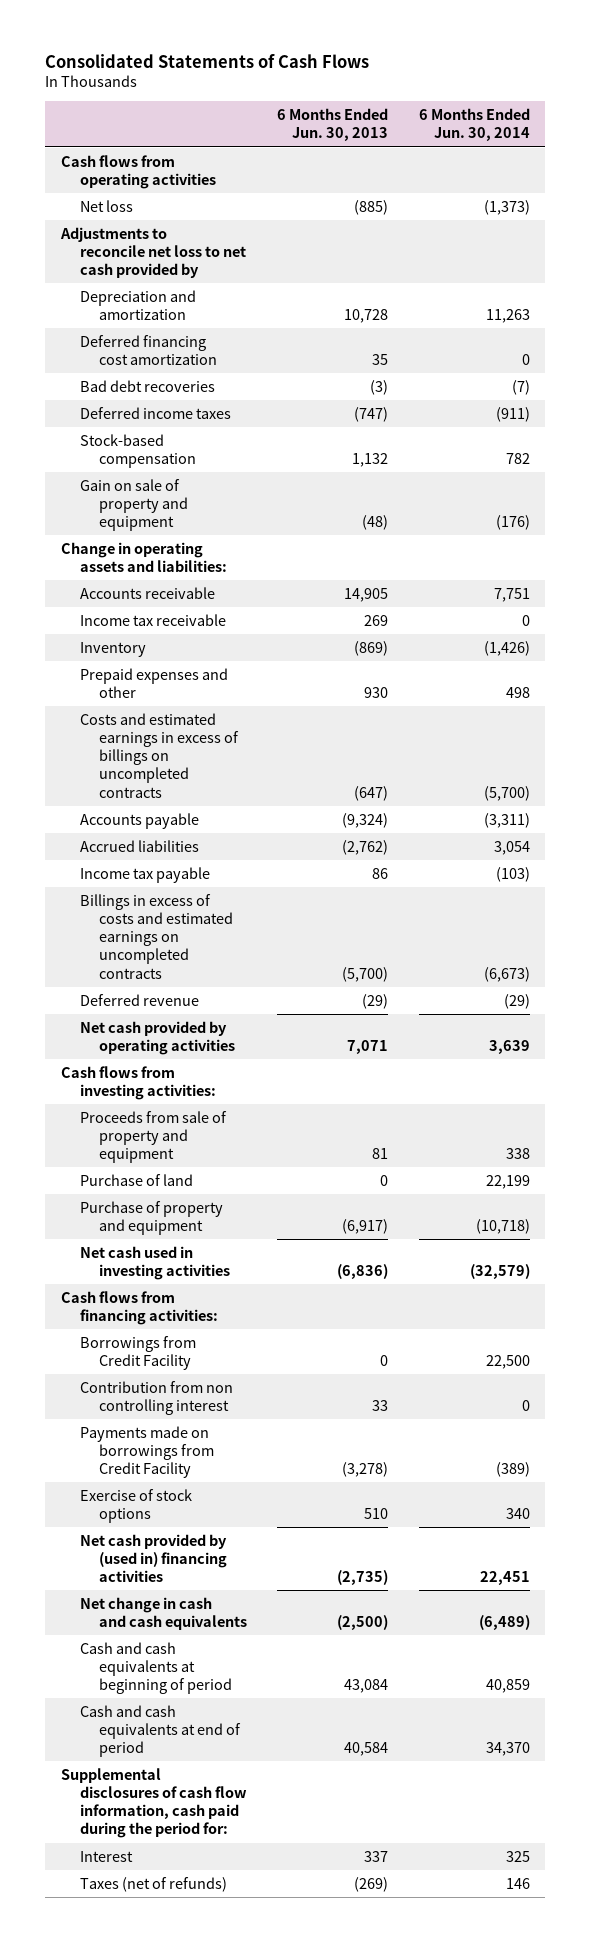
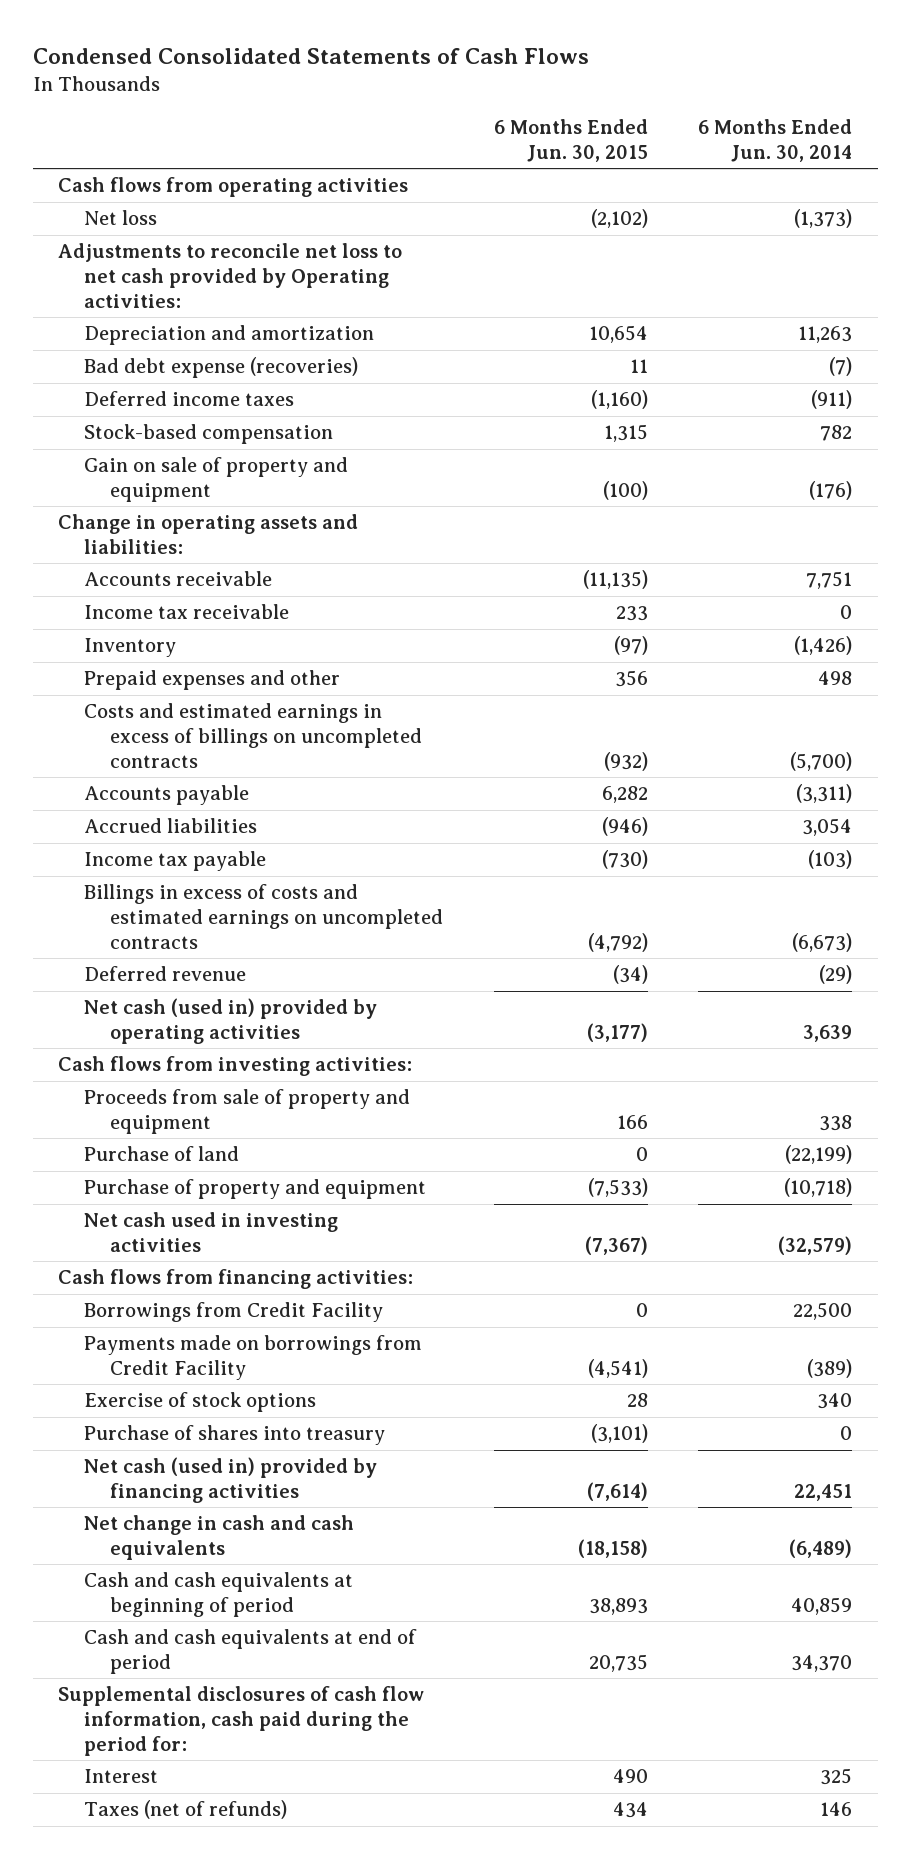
[45,53,370,68] Consolidated Statements of Cash Flows -> [32,47,589,64] Condensed Consolidated Statements of Cash Flows
[277,108,389,142] 6 Months Ended Jun. 30, 2013 -> none
none -> [493,118,648,162] 6 Months Ended Jun. 30, 2015
[59,226,246,279] Adjustments to reconcile net loss to net cash provided by -> [58,243,403,308] Adjustments to reconcile net loss to net cash provided by Operating activities:
[79,334,218,365] Deferred financing cost amortization -> none
[79,379,215,392] Bad debt recoveries -> [83,357,358,379] Bad debt expense (recoveries)
[79,1020,236,1055] Net cash provided by operating activities -> [83,998,377,1045] Net cash (used in) provided by operating activities
[485,1174,530,1189] 22,199 -> [785,1145,853,1165] (22,199)
[79,1380,233,1415] Contribution from non controlling interest -> none
none -> [83,1425,385,1446] Purchase of shares into treasury
[79,1533,228,1583] Net cash provided by (used in) financing activities -> [83,1457,377,1504] Net cash (used in) provided by financing activities

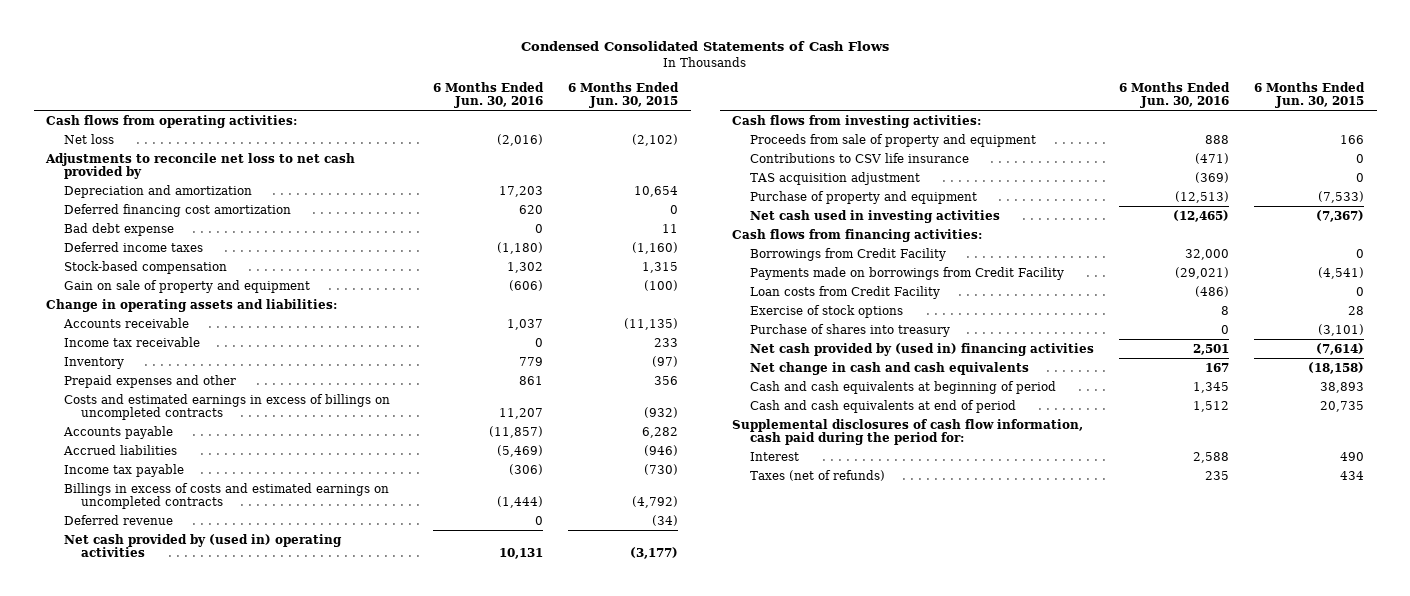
[698,118,853,162] 6 Months Ended Jun. 30, 2014 -> none
none -> [433,81,545,109] 6 Months Ended Jun. 30, 2016
[58,177,409,198] Cash flows from operating activities -> [46,114,298,128] Cash flows from operating activities:
[58,243,403,308] Adjustments to reconcile net loss to net cash provided by Operating activities: -> [45,152,356,179] Adjustments to reconcile net loss to net cash provided by
none -> [63,203,291,217] Deferred financing cost amortization
[83,357,358,379] Bad debt expense (recoveries) -> [63,222,174,236] Bad debt expense
[83,998,377,1045] Net cash (used in) provided by operating activities -> [63,533,342,557] Net cash provided by (used in) operating activities
[83,1146,239,1162] Purchase of land -> none
none -> [749,152,969,163] Contributions to CSV life insurance
none -> [749,171,920,185] TAS acquisition adjustment
none -> [749,285,940,299] Loan costs from Credit Facility
[83,1457,377,1504] Net cash (used in) provided by financing activities -> [749,342,1094,356] Net cash provided by (used in) financing activities

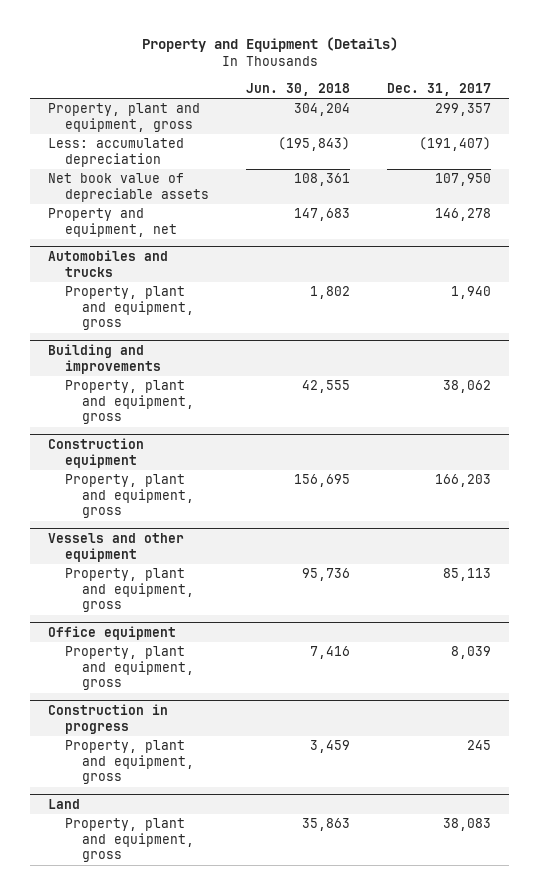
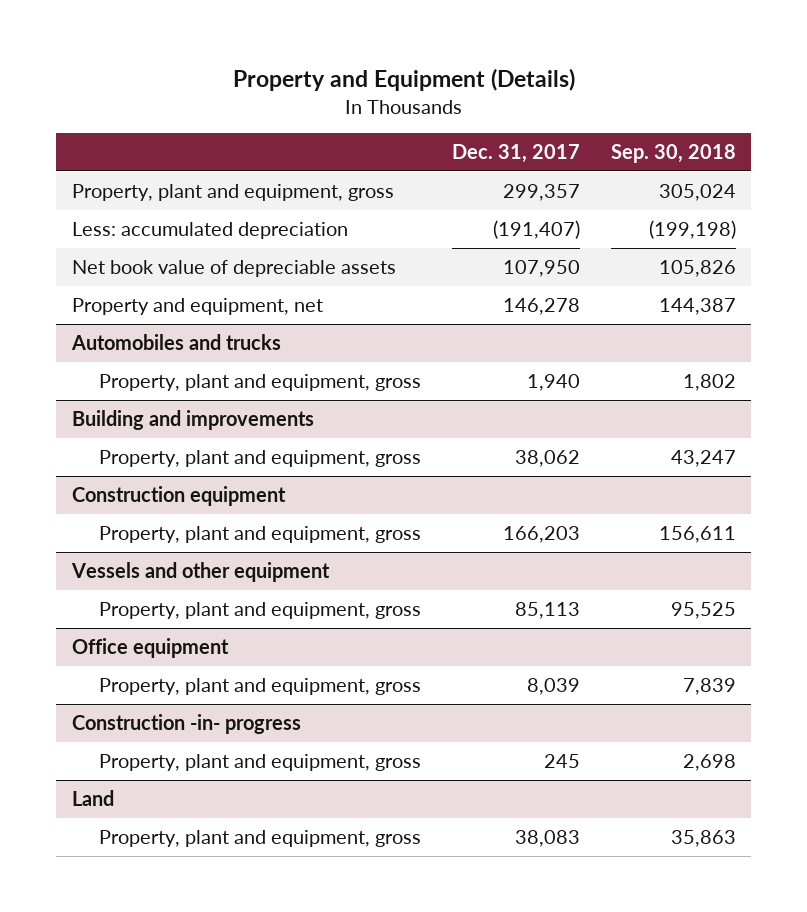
[246,82,351,96] Jun. 30, 2018 -> none
none -> [610,144,736,164] Sep. 30, 2018
[48,704,169,734] Construction in progress -> [71,713,301,734] Construction -in- progress

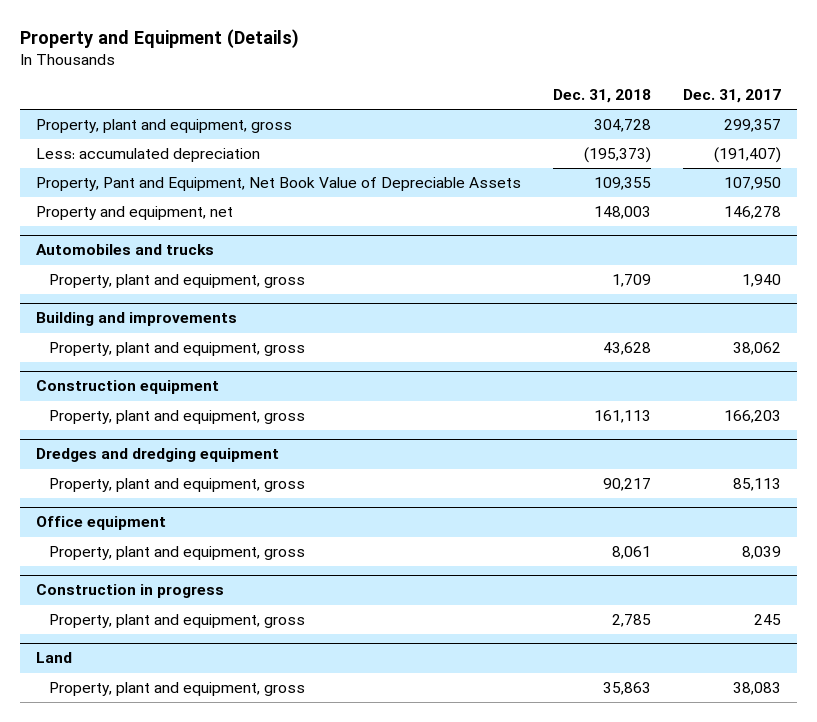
[610,144,736,164] Sep. 30, 2018 -> none
none -> [552,89,651,104] Dec. 31, 2018
[71,259,396,277] Net book value of depreciable assets -> [35,177,521,192] Property, Pant and Equipment, Net Book Value of Depreciable Assets
[70,561,330,582] Vessels and other equipment -> [35,448,279,463] Dredges and dredging equipment
[71,713,301,734] Construction -in- progress -> [35,584,224,599] Construction in progress

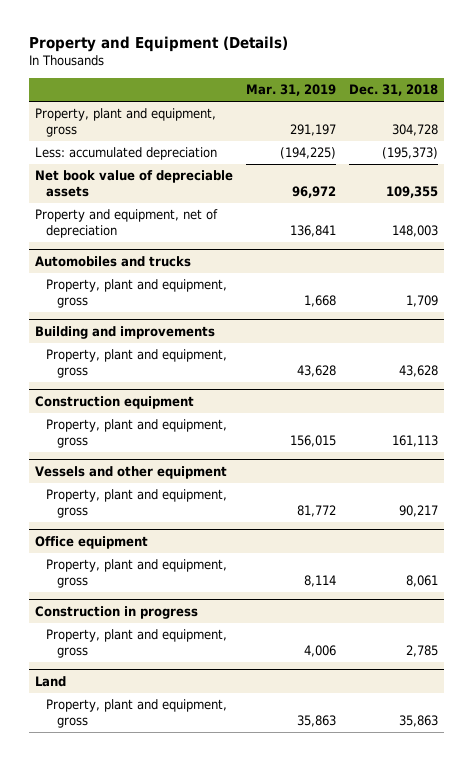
[683,89,782,104] Dec. 31, 2017 -> none
none -> [245,84,336,97] Mar. 31, 2019
[35,177,521,192] Property, Pant and Equipment, Net Book Value of Depreciable Assets -> [35,170,234,197] Net book value of depreciable assets
[35,206,233,221] Property and equipment, net -> [35,209,219,238] Property and equipment, net of depreciation
[35,448,279,463] Dredges and dredging equipment -> [35,466,228,480] Vessels and other equipment

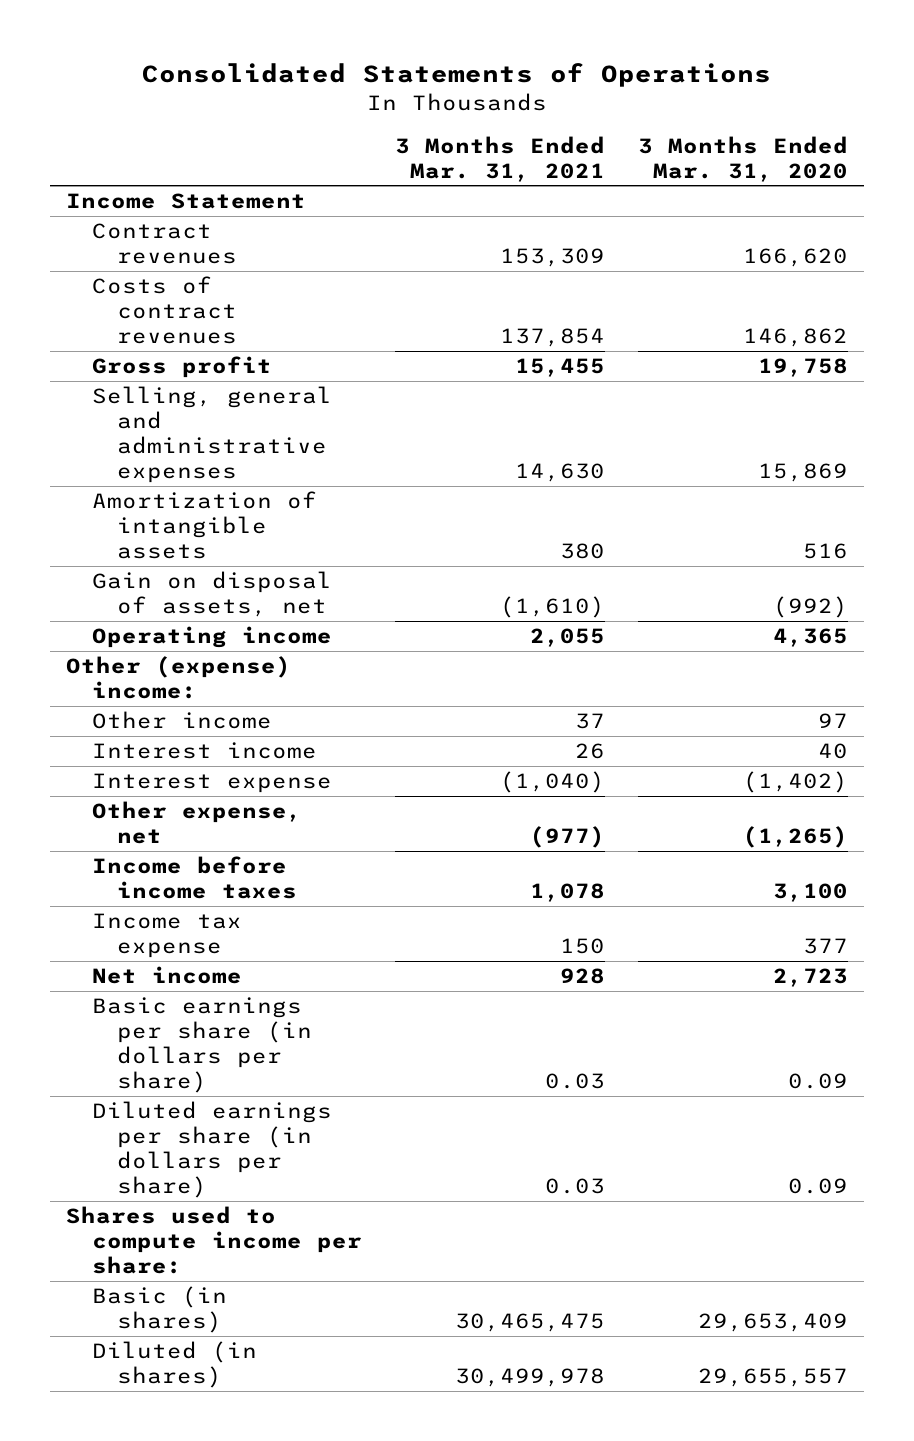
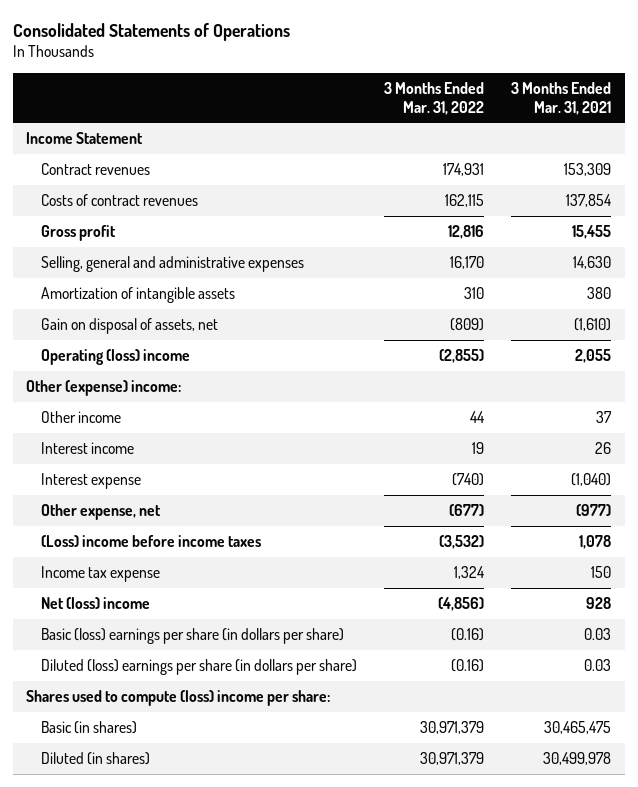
[637,135,848,182] 3 Months Ended Mar. 31, 2020 -> none
none -> [384,81,485,115] 3 Months Ended Mar. 31, 2022
[91,626,332,649] Operating income -> [40,349,190,366] Operating (loss) income
[91,856,298,900] Income before income taxes -> [40,535,261,548] (Loss) income before income taxes
[91,966,242,985] Net income -> [40,597,150,610] Net (loss) income
[91,997,313,1093] Basic earnings per share (in dollars per share) -> [40,628,344,645] Basic (loss) earnings per share (in dollars per share)
[91,1101,332,1198] Diluted earnings per share (in dollars per share) -> [40,659,357,676] Diluted (loss) earnings per share (in dollars per share)
[66,1206,362,1275] Shares used to compute income per share: -> [26,690,331,707] Shares used to compute (loss) income per share:

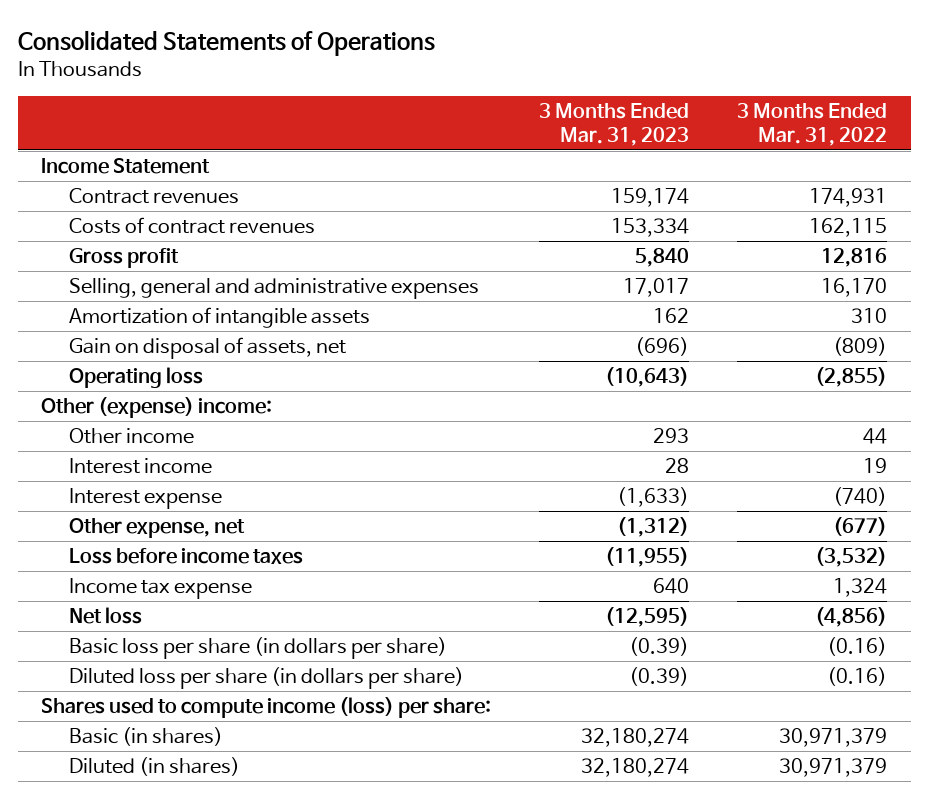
[511,81,612,115] 3 Months Ended Mar. 31, 2021 -> none
none -> [539,102,690,147] 3 Months Ended Mar. 31, 2023
[40,349,190,366] Operating (loss) income -> [69,367,204,389] Operating loss
[40,535,261,548] (Loss) income before income taxes -> [69,548,304,565] Loss before income taxes
[40,597,150,610] Net (loss) income -> [69,607,143,625] Net loss
[40,628,344,645] Basic (loss) earnings per share (in dollars per share) -> [69,637,448,660] Basic loss per share (in dollars per share)
[40,659,357,676] Diluted (loss) earnings per share (in dollars per share) -> [69,667,465,690] Diluted loss per share (in dollars per share)
[26,690,331,707] Shares used to compute (loss) income per share: -> [41,697,492,719] Shares used to compute income (loss) per share:

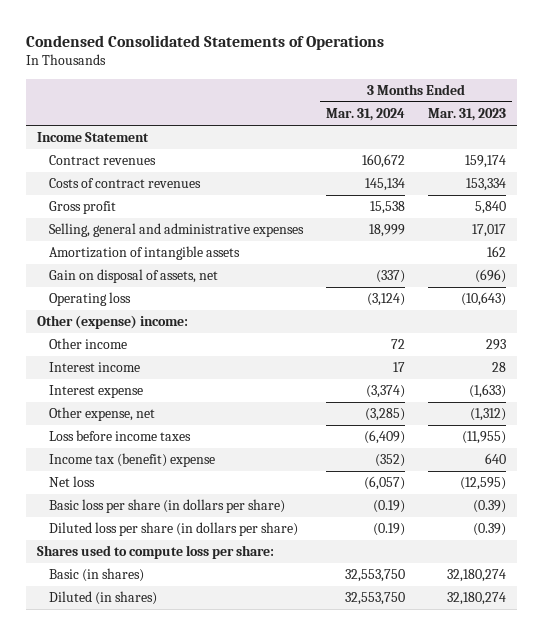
[17,29,435,56] Consolidated Statements of Operations -> [25,34,384,50] Condensed Consolidated Statements of Operations
[736,102,887,147] 3 Months Ended Mar. 31, 2022 -> none
none -> [326,108,406,122] Mar. 31, 2024
[69,578,253,600] Income tax expense -> [49,453,216,468] Income tax (benefit) expense
[41,697,492,719] Shares used to compute income (loss) per share: -> [37,545,275,560] Shares used to compute loss per share:

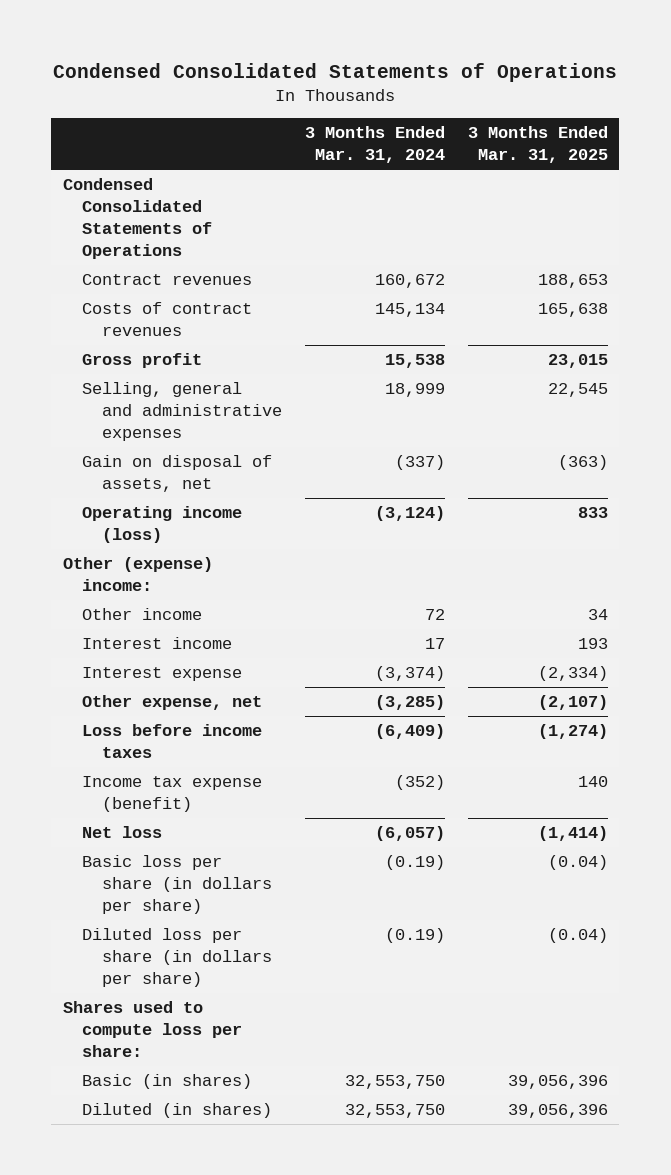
[427,108,506,122] Mar. 31, 2023 -> none
none -> [467,126,608,164] 3 Months Ended Mar. 31, 2025
[37,132,150,143] Income Statement -> [62,178,213,259] Condensed Consolidated Statements of Operations
[49,246,241,261] Amortization of intangible assets -> none
[49,292,132,307] Operating loss -> [82,506,243,544] Operating income (loss)
[49,453,216,468] Income tax (benefit) expense -> [82,776,263,813] Income tax expense (benefit)

